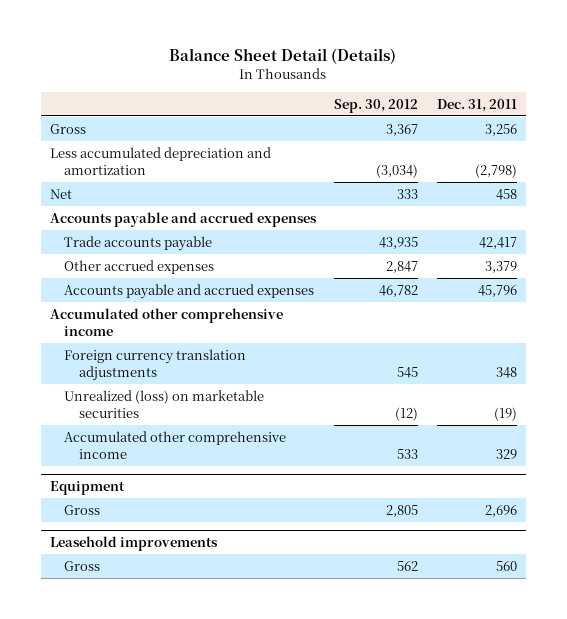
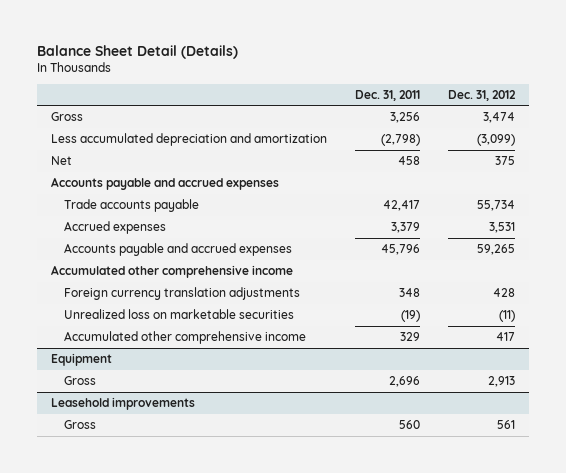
[334,98,419,113] Sep. 30, 2012 -> none
none -> [447,89,516,101] Dec. 31, 2012
[64,259,215,274] Other accrued expenses -> [64,221,167,235] Accrued expenses
[64,389,265,418] Unrealized (loss) on marketable securities -> [64,309,295,320] Unrealized loss on marketable securities

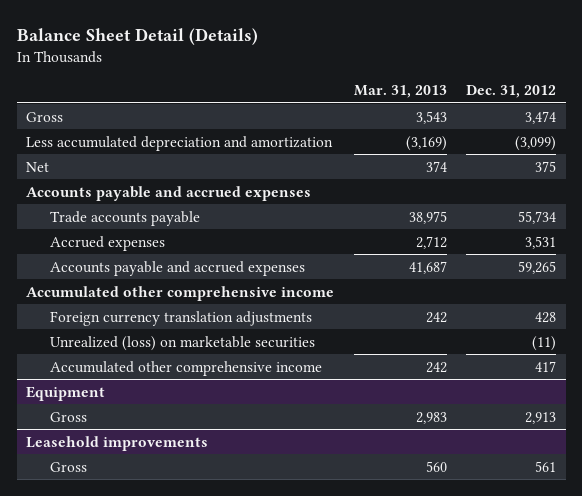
[354,89,420,101] Dec. 31, 2011 -> none
none -> [353,84,447,98] Mar. 31, 2013
[64,309,295,320] Unrealized loss on marketable securities -> [50,335,316,351] Unrealized (loss) on marketable securities

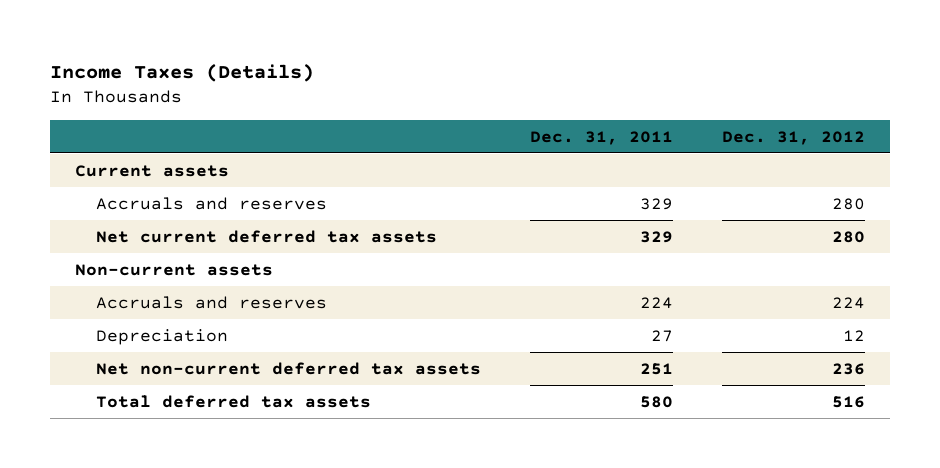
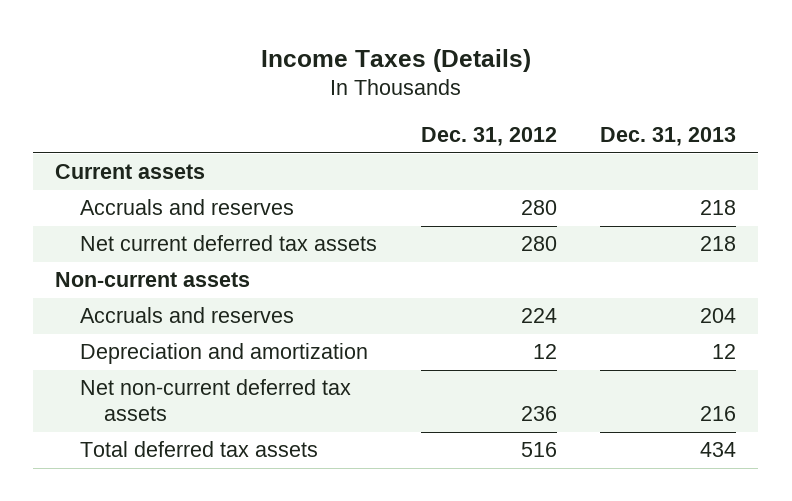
[530,130,674,145] Dec. 31, 2011 -> none
none -> [600,127,737,147] Dec. 31, 2013
[95,328,228,345] Depreciation -> [79,343,368,365] Depreciation and amortization

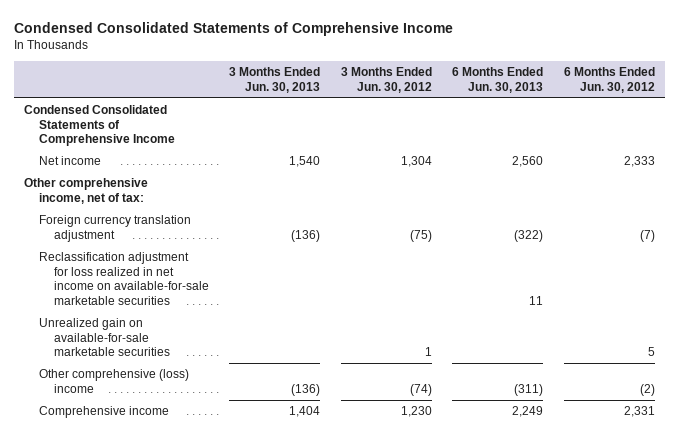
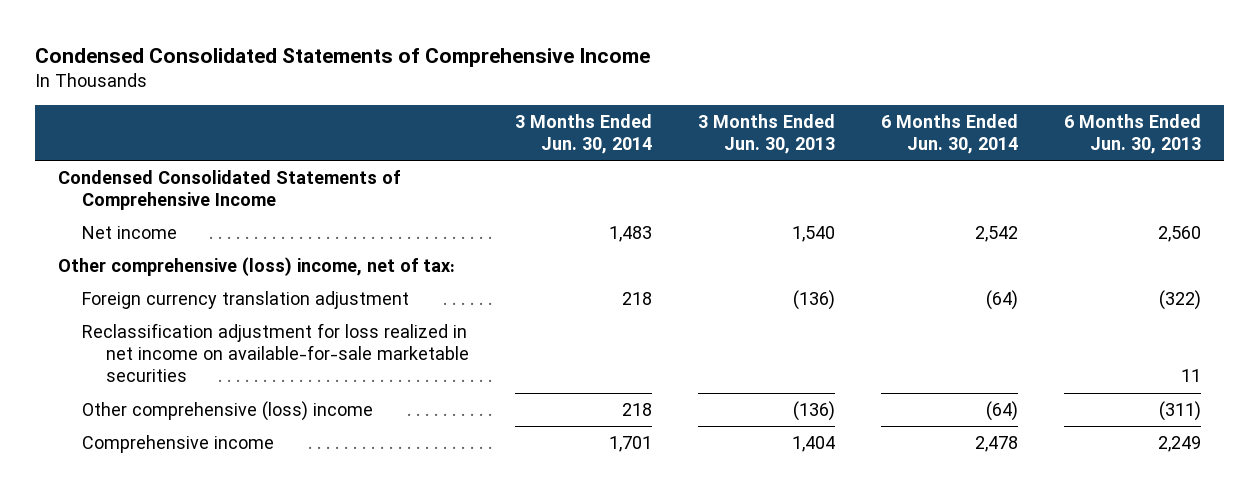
[340,67,432,93] 3 Months Ended Jun. 30, 2012 -> none
[564,67,656,93] 6 Months Ended Jun. 30, 2012 -> none
none -> [514,114,652,155] 3 Months Ended Jun. 30, 2014
none -> [880,114,1018,155] 6 Months Ended Jun. 30, 2014
[24,178,149,204] Other comprehensive income, net of tax: -> [57,257,455,277] Other comprehensive (loss) income, net of tax:
[38,318,170,357] Unrealized gain on available-for-sale marketable securities -> none

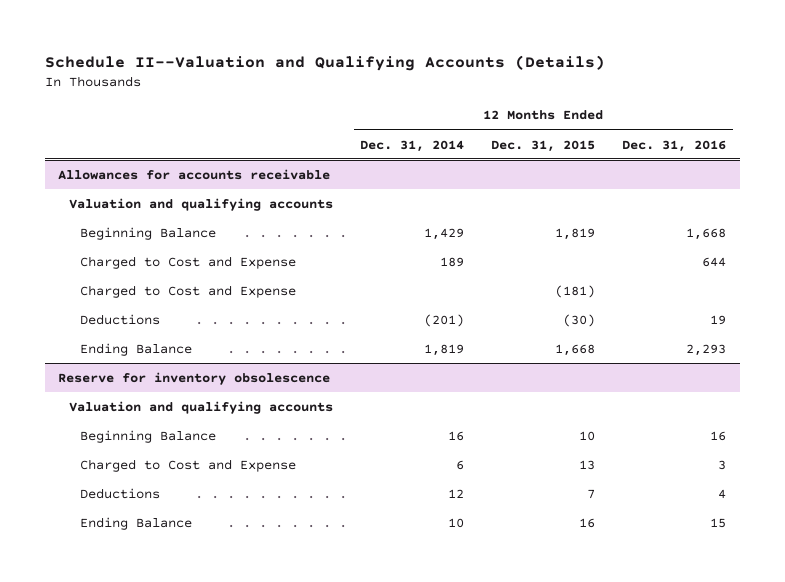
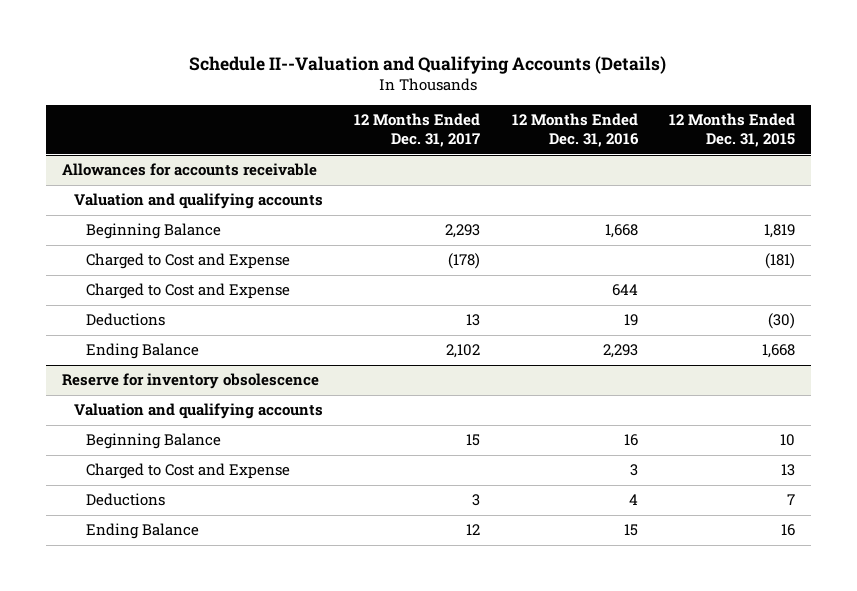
[360,139,465,152] Dec. 31, 2014 -> none
none -> [354,113,481,148] 12 Months Ended Dec. 31, 2017
[80,255,297,269] Charged to Cost and Expense -> [85,283,290,300] Charged to Cost and Expense

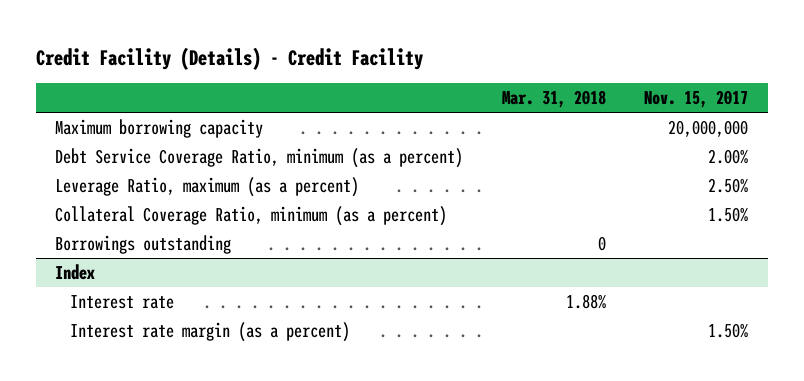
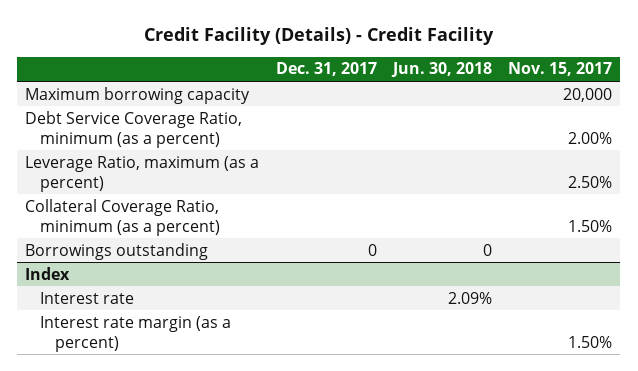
[501,90,606,109] Mar. 31, 2018 -> none
none -> [275,62,377,77] Dec. 31, 2017
none -> [391,62,493,78] Jun. 30, 2018
[668,120,749,138] 20,000,000 -> [563,87,613,102] 20,000

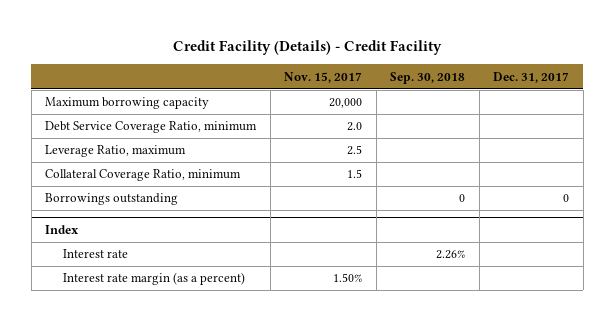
[391,62,493,78] Jun. 30, 2018 -> none
none -> [390,71,466,84] Sep. 30, 2018
[25,110,243,148] Debt Service Coverage Ratio, minimum (as a percent) -> [45,121,258,134] Debt Service Coverage Ratio, minimum
[568,131,613,144] 2.00% -> [347,122,363,132] 2.0
[25,155,260,192] Leverage Ratio, maximum (as a percent) -> [45,145,187,158] Leverage Ratio, maximum
[568,175,613,188] 2.50% -> [347,145,363,156] 2.5
[25,198,221,236] Collateral Coverage Ratio, minimum (as a percent) -> [45,169,242,182] Collateral Coverage Ratio, minimum
[568,219,613,232] 1.50% -> [347,169,363,179] 1.5

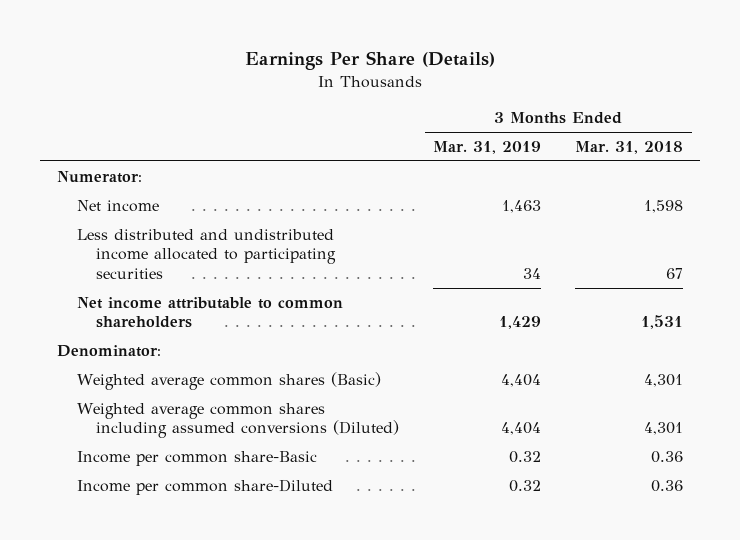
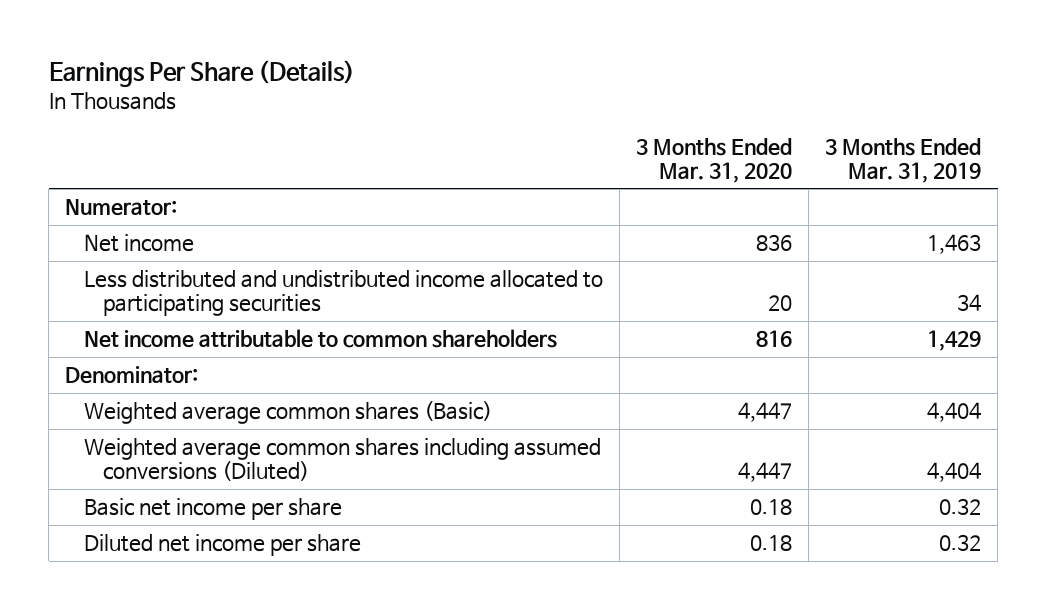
[575,141,684,155] Mar. 31, 2018 -> none
none -> [636,137,793,183] 3 Months Ended Mar. 31, 2020
[76,450,317,466] Income per common share-Basic -> [83,498,342,521] Basic net income per share
[76,478,333,495] Income per common share-Diluted -> [83,534,361,557] Diluted net income per share

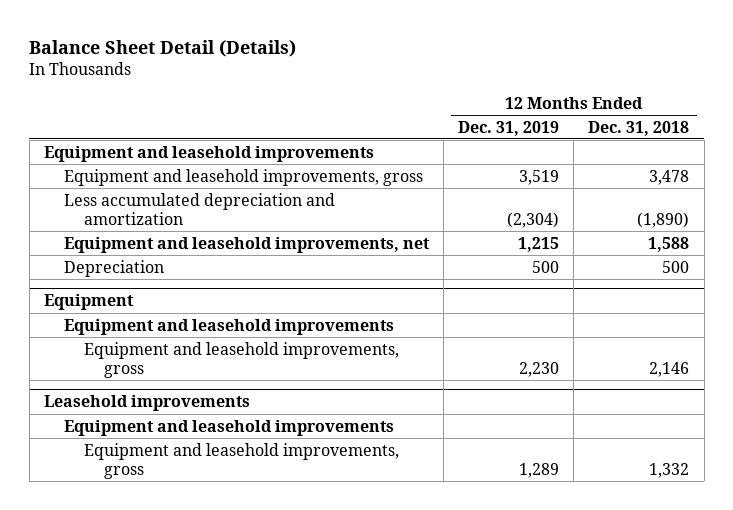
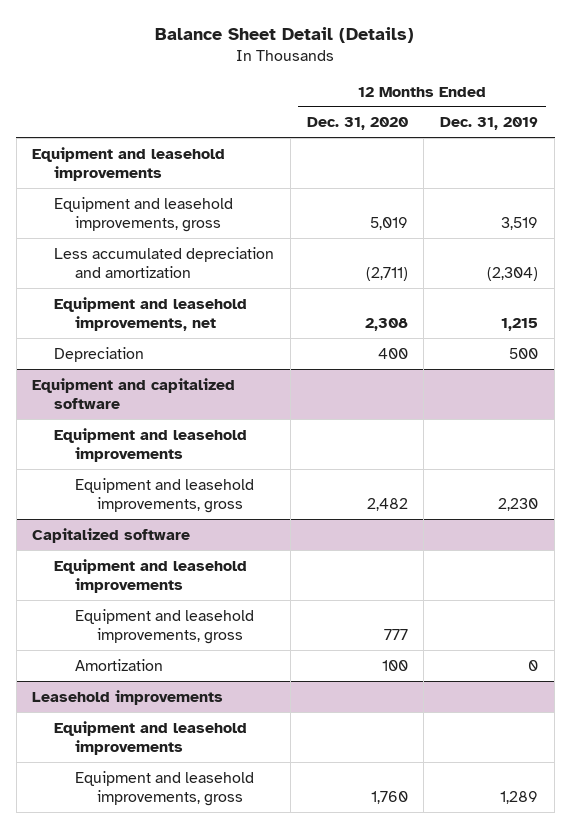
[588,120,690,136] Dec. 31, 2018 -> none
none -> [306,117,408,131] Dec. 31, 2020
[43,294,134,311] Equipment -> none
none -> [32,377,236,410] Equipment and capitalized software
none -> [32,527,191,543] Capitalized software
none -> [53,558,247,594] Equipment and leasehold improvements
none -> [75,608,255,645] Equipment and leasehold improvements, gross
none -> [75,658,164,671] Amortization

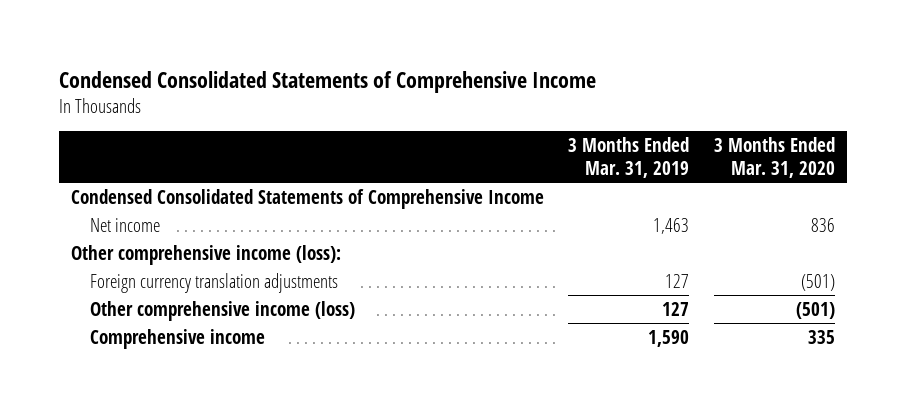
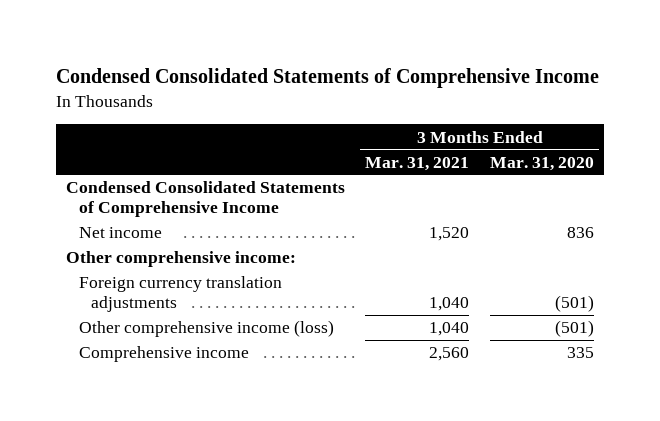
[568,136,690,178] 3 Months Ended Mar. 31, 2019 -> none
none -> [365,156,470,171] Mar. 31, 2021
[70,244,341,265] Other comprehensive income (loss): -> [66,251,297,268] Other comprehensive income:

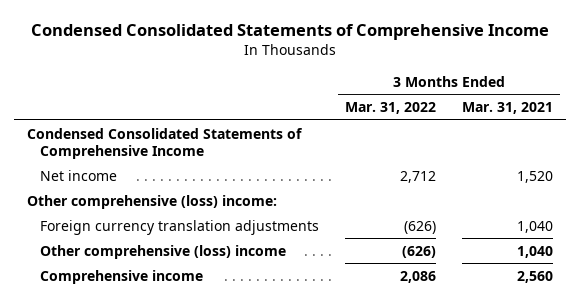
[489,156,594,171] Mar. 31, 2020 -> none
none -> [344,102,436,115] Mar. 31, 2022
[66,251,297,268] Other comprehensive income: -> [27,194,278,209] Other comprehensive (loss) income:
[78,320,334,338] Other comprehensive income (loss) -> [39,244,286,259] Other comprehensive (loss) income

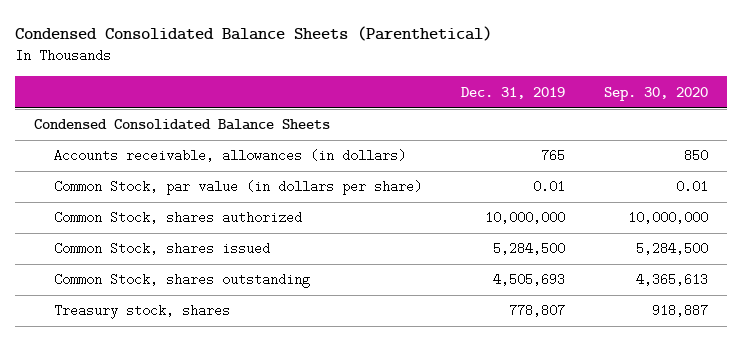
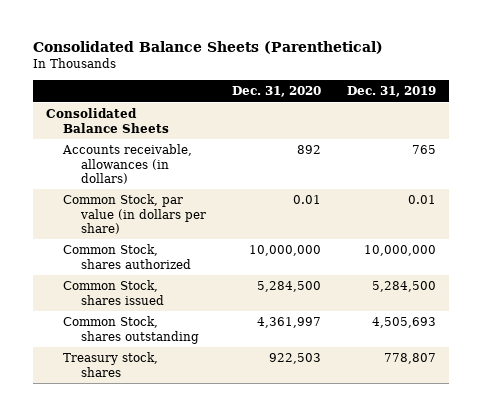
[14,26,492,42] Condensed Consolidated Balance Sheets (Parenthetical) -> [32,40,383,54] Consolidated Balance Sheets (Parenthetical)
[603,86,708,101] Sep. 30, 2020 -> none
none -> [231,86,321,98] Dec. 31, 2020
[33,119,330,131] Condensed Consolidated Balance Sheets -> [45,108,170,133] Consolidated Balance Sheets

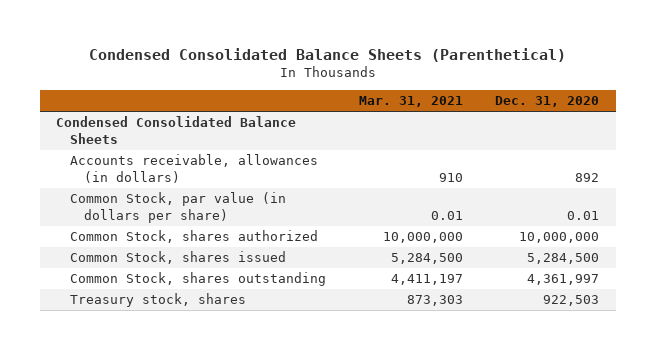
[32,40,383,54] Consolidated Balance Sheets (Parenthetical) -> [88,47,566,62] Condensed Consolidated Balance Sheets (Parenthetical)
[346,86,436,98] Dec. 31, 2019 -> none
none -> [358,96,463,108] Mar. 31, 2021
[45,108,170,133] Consolidated Balance Sheets -> [56,116,297,144] Condensed Consolidated Balance Sheets

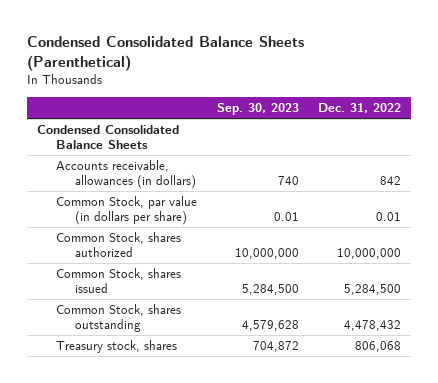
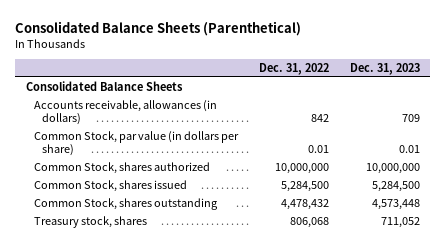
[27,35,305,71] Condensed Consolidated Balance Sheets (Parenthetical) -> [15,20,302,36] Consolidated Balance Sheets (Parenthetical)
[216,102,299,115] Sep. 30, 2023 -> none
none -> [350,62,421,75] Dec. 31, 2023
[37,125,180,149] Condensed Consolidated Balance Sheets -> [25,80,183,91] Consolidated Balance Sheets

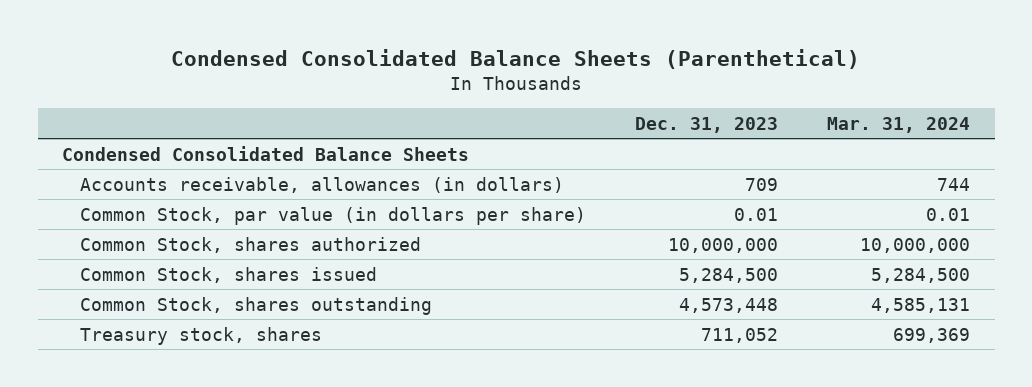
[15,20,302,36] Consolidated Balance Sheets (Parenthetical) -> [171,48,861,69] Condensed Consolidated Balance Sheets (Parenthetical)
[259,62,330,75] Dec. 31, 2022 -> none
none -> [827,117,971,134] Mar. 31, 2024
[25,80,183,91] Consolidated Balance Sheets -> [62,145,470,161] Condensed Consolidated Balance Sheets

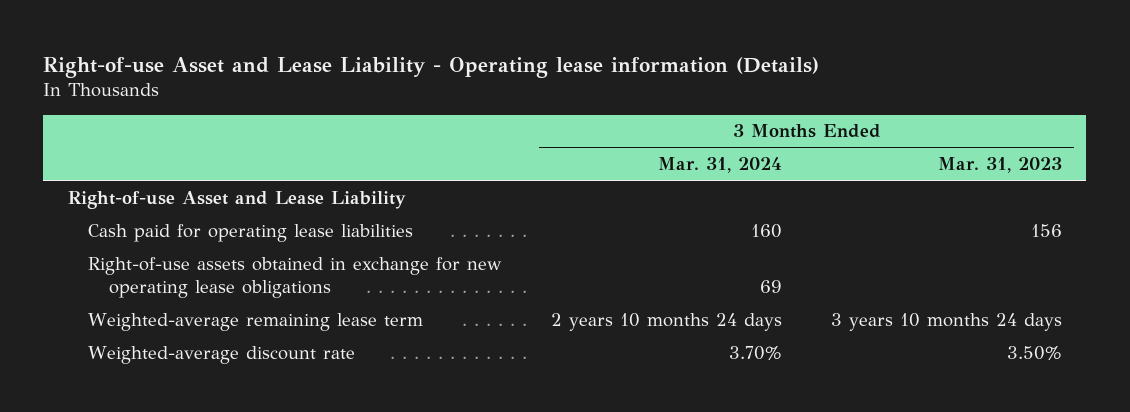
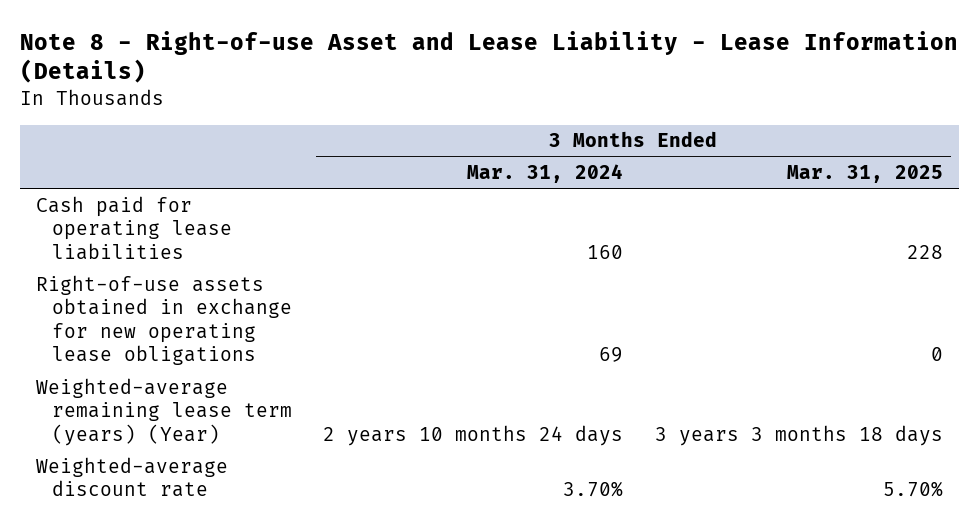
[43,56,820,78] Right-of-use Asset and Lease Liability - Operating lease information (Details) -> [19,30,958,84] Note 8 - Right-of-use Asset and Lease Liability - Lease Information (Details)
[937,157,1062,174] Mar. 31, 2023 -> none
none -> [786,165,943,184] Mar. 31, 2025
[67,190,406,209] Right-of-use Asset and Lease Liability -> none
[88,312,424,331] Weighted-average remaining lease term -> [35,377,292,446] Weighted-average remaining lease term (years) (Year)

